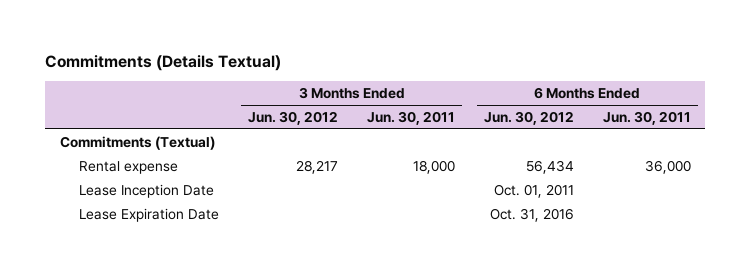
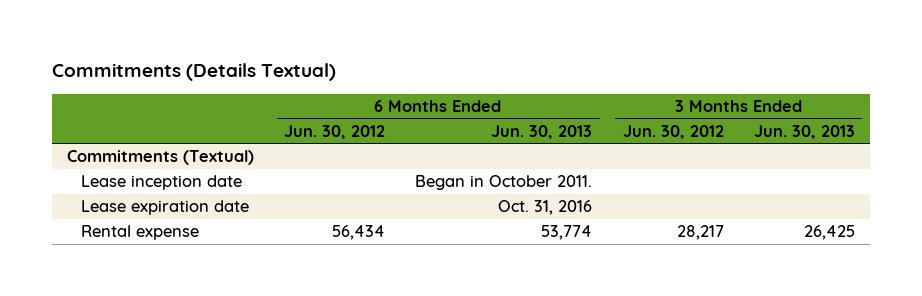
[367,110,456,125] Jun. 30, 2011 -> none
[602,110,691,125] Jun. 30, 2011 -> none
none -> [491,124,593,139] Jun. 30, 2013
none -> [753,124,855,139] Jun. 30, 2013
none -> [81,175,243,191] Lease inception date
none -> [81,200,250,216] Lease expiration date
[79,183,215,198] Lease Inception Date -> none
[79,207,220,222] Lease Expiration Date -> none

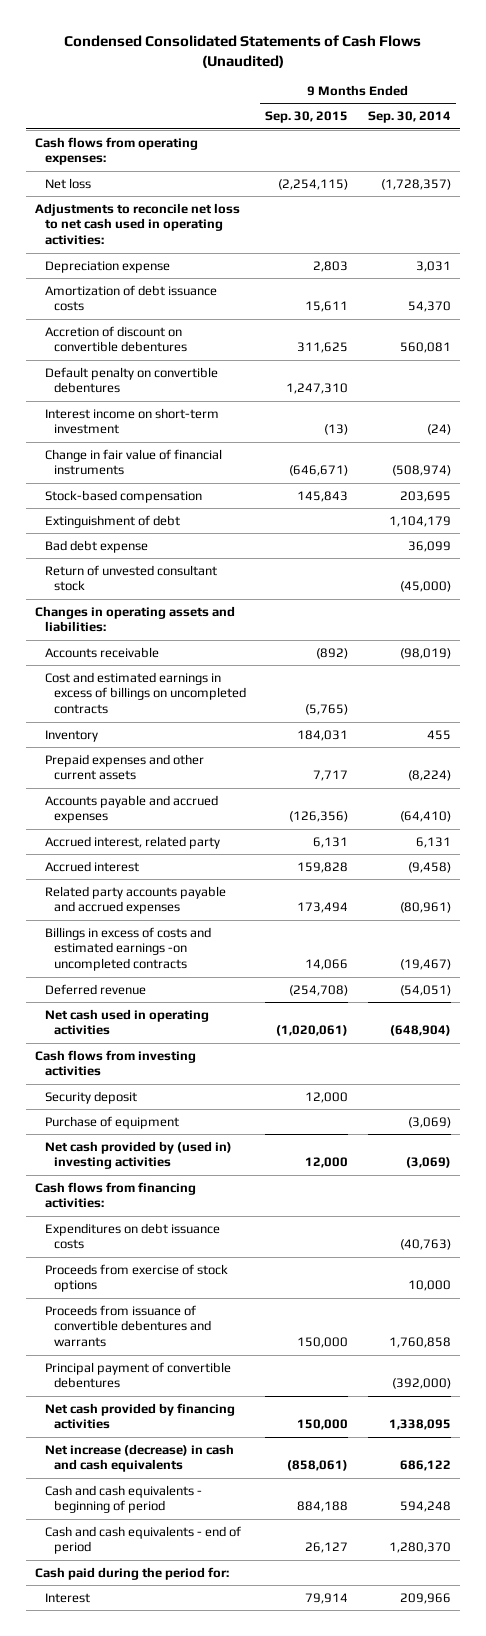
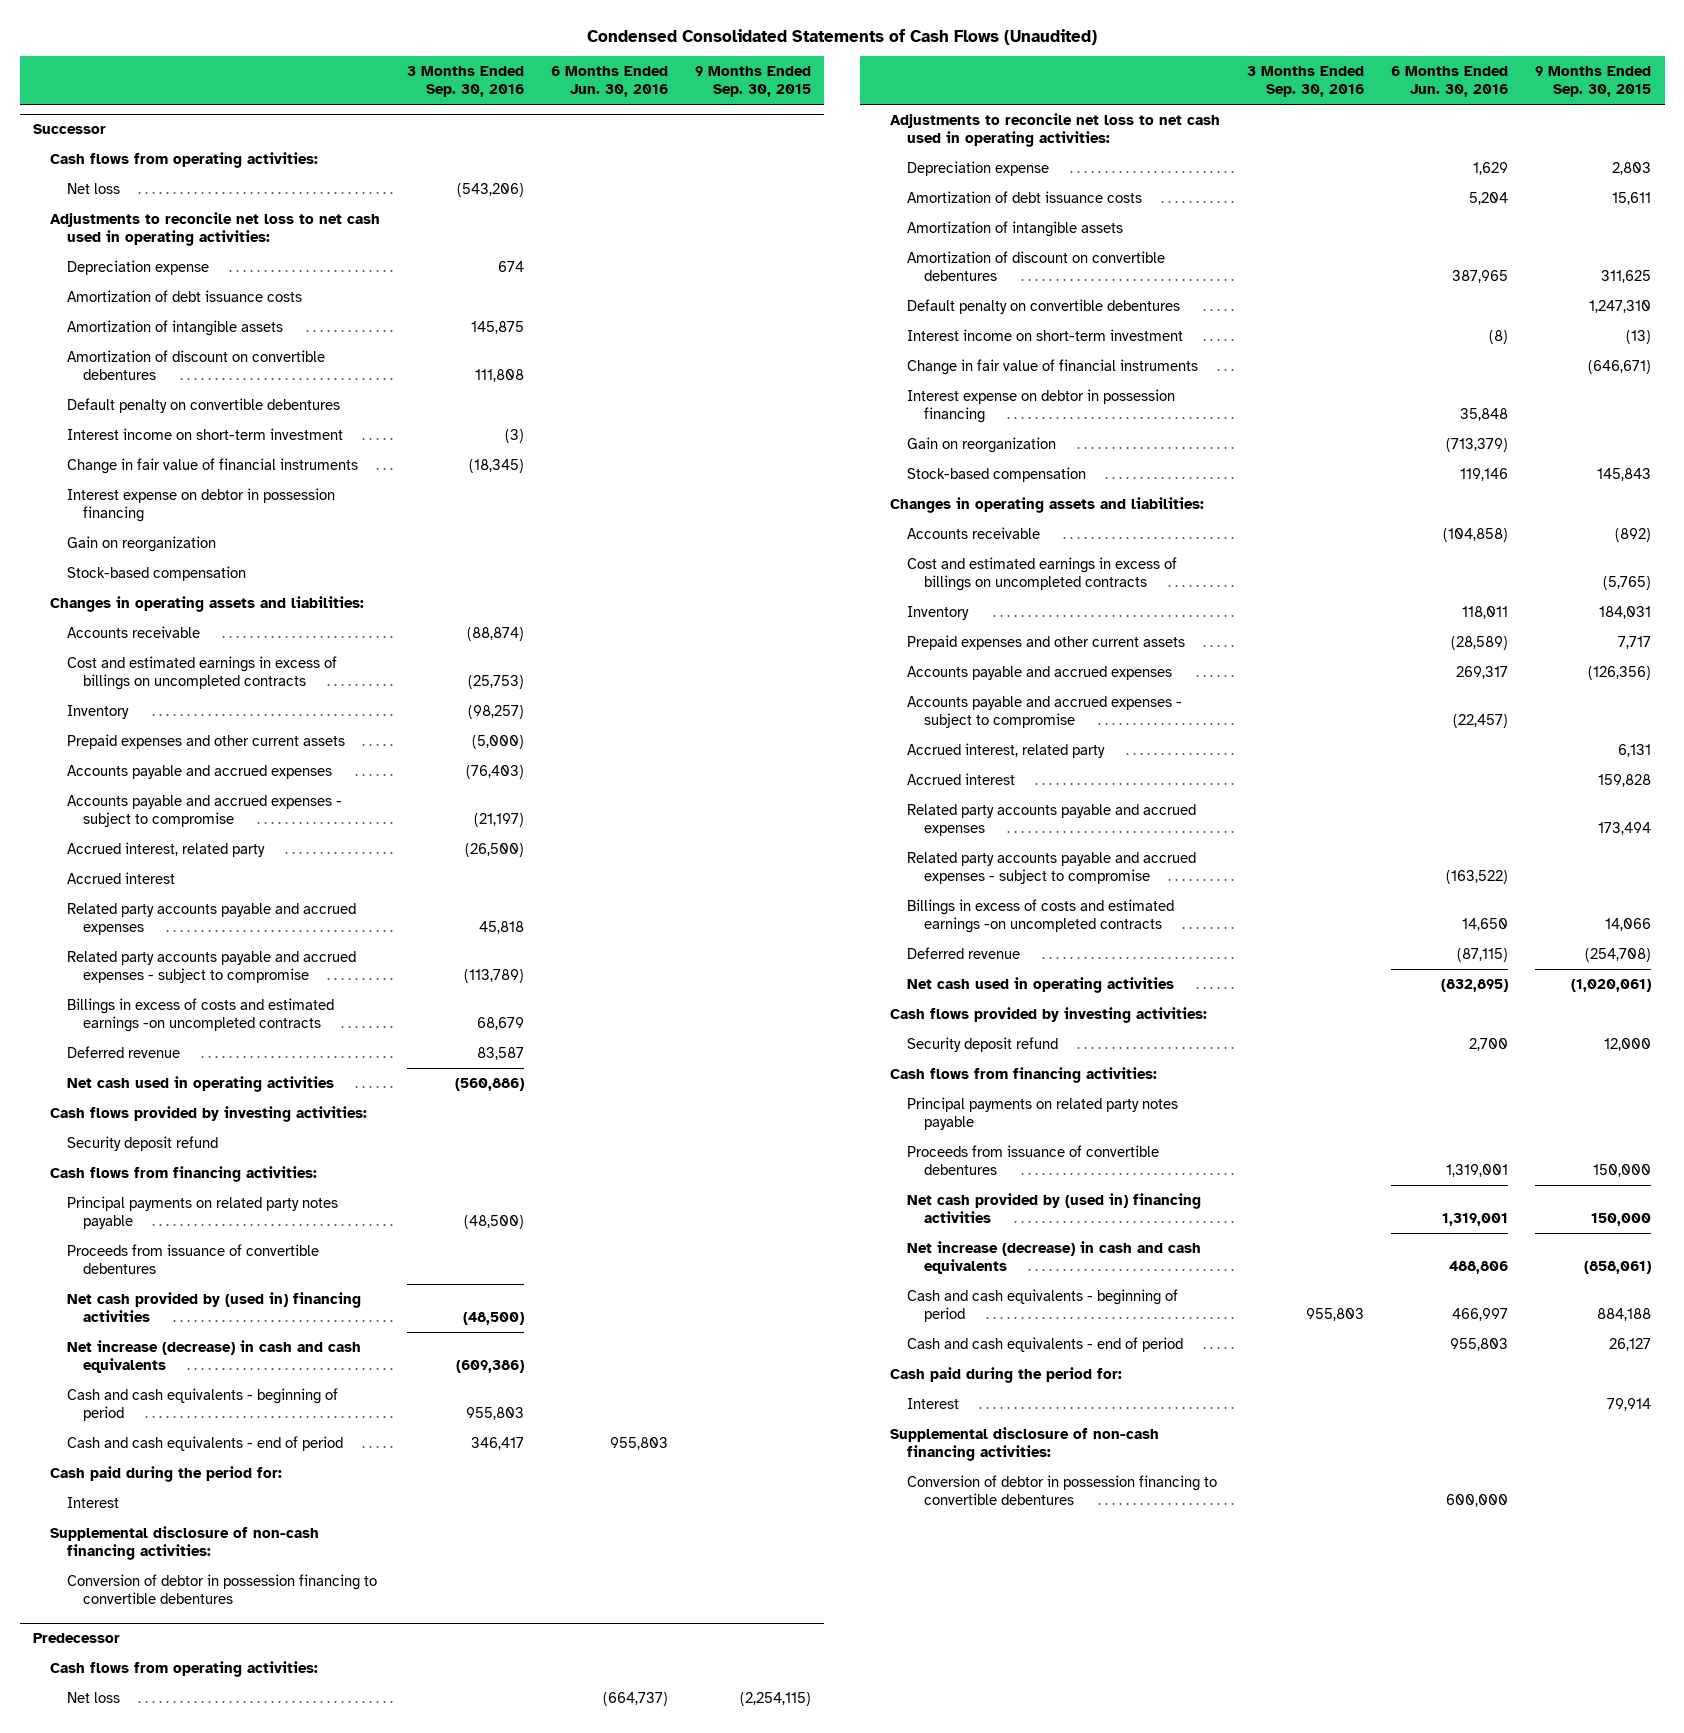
[367,111,451,124] Sep. 30, 2014 -> none
none -> [406,65,524,98] 3 Months Ended Sep. 30, 2016
none -> [550,65,668,98] 6 Months Ended Jun. 30, 2016
none -> [33,123,107,134] Successor
none -> [49,151,318,168] Cash flows from operating activities:
none -> [66,182,120,194] Net loss
none -> [49,211,380,246] Adjustments to reconcile net loss to net cash used in operating activities:
none -> [66,259,209,275] Depreciation expense
none -> [66,289,302,302] Amortization of debt issuance costs
none -> [66,319,283,336] Amortization of intangible assets
none -> [66,349,325,380] Amortization of discount on convertible debentures
none -> [66,397,340,413] Default penalty on convertible debentures
none -> [66,427,343,440] Interest income on short-term investment
none -> [66,457,358,474] Change in fair value of financial instruments
none -> [66,487,335,522] Interest expense on debtor in possession financing
none -> [66,535,216,552] Gain on reorganization
none -> [66,565,246,581] Stock-based compensation
none -> [49,595,364,612] Changes in operating assets and liabilities:
none -> [66,625,200,638] Accounts receivable
none -> [66,655,337,690] Cost and estimated earnings in excess of billings on uncompleted contracts
none -> [66,704,129,719] Inventory
none -> [66,733,345,749] Prepaid expenses and other current assets
none -> [66,764,332,779] Accounts payable and accrued expenses
none -> [66,794,342,827] Accounts payable and accrued expenses - subject to compromise
none -> [66,841,265,857] Accrued interest, related party
none -> [66,871,175,884] Accrued interest
none -> [66,902,356,935] Related party accounts payable and accrued expenses
none -> [66,950,356,983] Related party accounts payable and accrued expenses - subject to compromise
none -> [66,997,334,1032] Billings in excess of costs and estimated earnings -on uncompleted contracts
none -> [66,1045,180,1058] Deferred revenue
none -> [66,1075,334,1092] Net cash used in operating activities
none -> [49,1105,367,1122] Cash flows provided by investing activities:
none -> [66,1135,218,1151] Security deposit refund
none -> [49,1165,317,1182] Cash flows from financing activities:
none -> [66,1195,338,1229] Principal payments on related party notes payable
none -> [66,1243,319,1274] Proceeds from issuance of convertible debentures
none -> [66,1291,361,1322] Net cash provided by (used in) financing activities
none -> [66,1339,361,1373] Net increase (decrease) in cash and cash equivalents
none -> [66,1387,338,1421] Cash and cash equivalents - beginning of period
none -> [66,1435,343,1451] Cash and cash equivalents - end of period
none -> [49,1465,282,1482] Cash paid during the period for:
none -> [66,1496,119,1508] Interest
none -> [49,1525,319,1560] Supplemental disclosure of non-cash financing activities:
none -> [66,1573,377,1604] Conversion of debtor in possession financing to convertible debentures
none -> [33,1632,121,1643] Predecessor
[35,136,199,166] Cash flows from operating expenses: -> [49,1660,318,1677] Cash flows from operating activities:
none -> [907,220,1124,237] Amortization of intangible assets
[44,325,187,353] Accretion of discount on convertible debentures -> [907,250,1166,281] Amortization of discount on convertible debentures
none -> [907,388,1176,423] Interest expense on debtor in possession financing
none -> [907,436,1057,453] Gain on reorganization
[44,514,180,528] Extinguishment of debt -> none
[44,539,148,553] Bad debt expense -> none
[44,564,217,592] Return of unvested consultant stock -> none
none -> [907,695,1183,728] Accounts payable and accrued expenses - subject to compromise
none -> [907,851,1197,884] Related party accounts payable and accrued expenses - subject to compromise
[44,1115,179,1129] Purchase of equipment -> none
[44,1140,232,1170] Net cash provided by (used in) investing activities -> none
[35,1049,197,1077] Cash flows from investing activities -> [890,1006,1208,1023] Cash flows provided by investing activities:
[44,1090,137,1104] Security deposit -> [907,1036,1059,1052] Security deposit refund
[44,1222,220,1250] Expenditures on debt issuance costs -> none
[44,1263,228,1293] Proceeds from exercise of stock options -> none
[44,1361,231,1389] Principal payment of convertible debentures -> none
none -> [907,1096,1179,1130] Principal payments on related party notes payable
[44,1304,211,1348] Proceeds from issuance of convertible debentures and warrants -> [907,1144,1160,1175] Proceeds from issuance of convertible debentures
[44,1402,235,1430] Net cash provided by financing activities -> [907,1192,1202,1223] Net cash provided by (used in) financing activities
none -> [890,1426,1160,1461] Supplemental disclosure of non-cash financing activities:
none -> [907,1474,1218,1505] Conversion of debtor in possession financing to convertible debentures

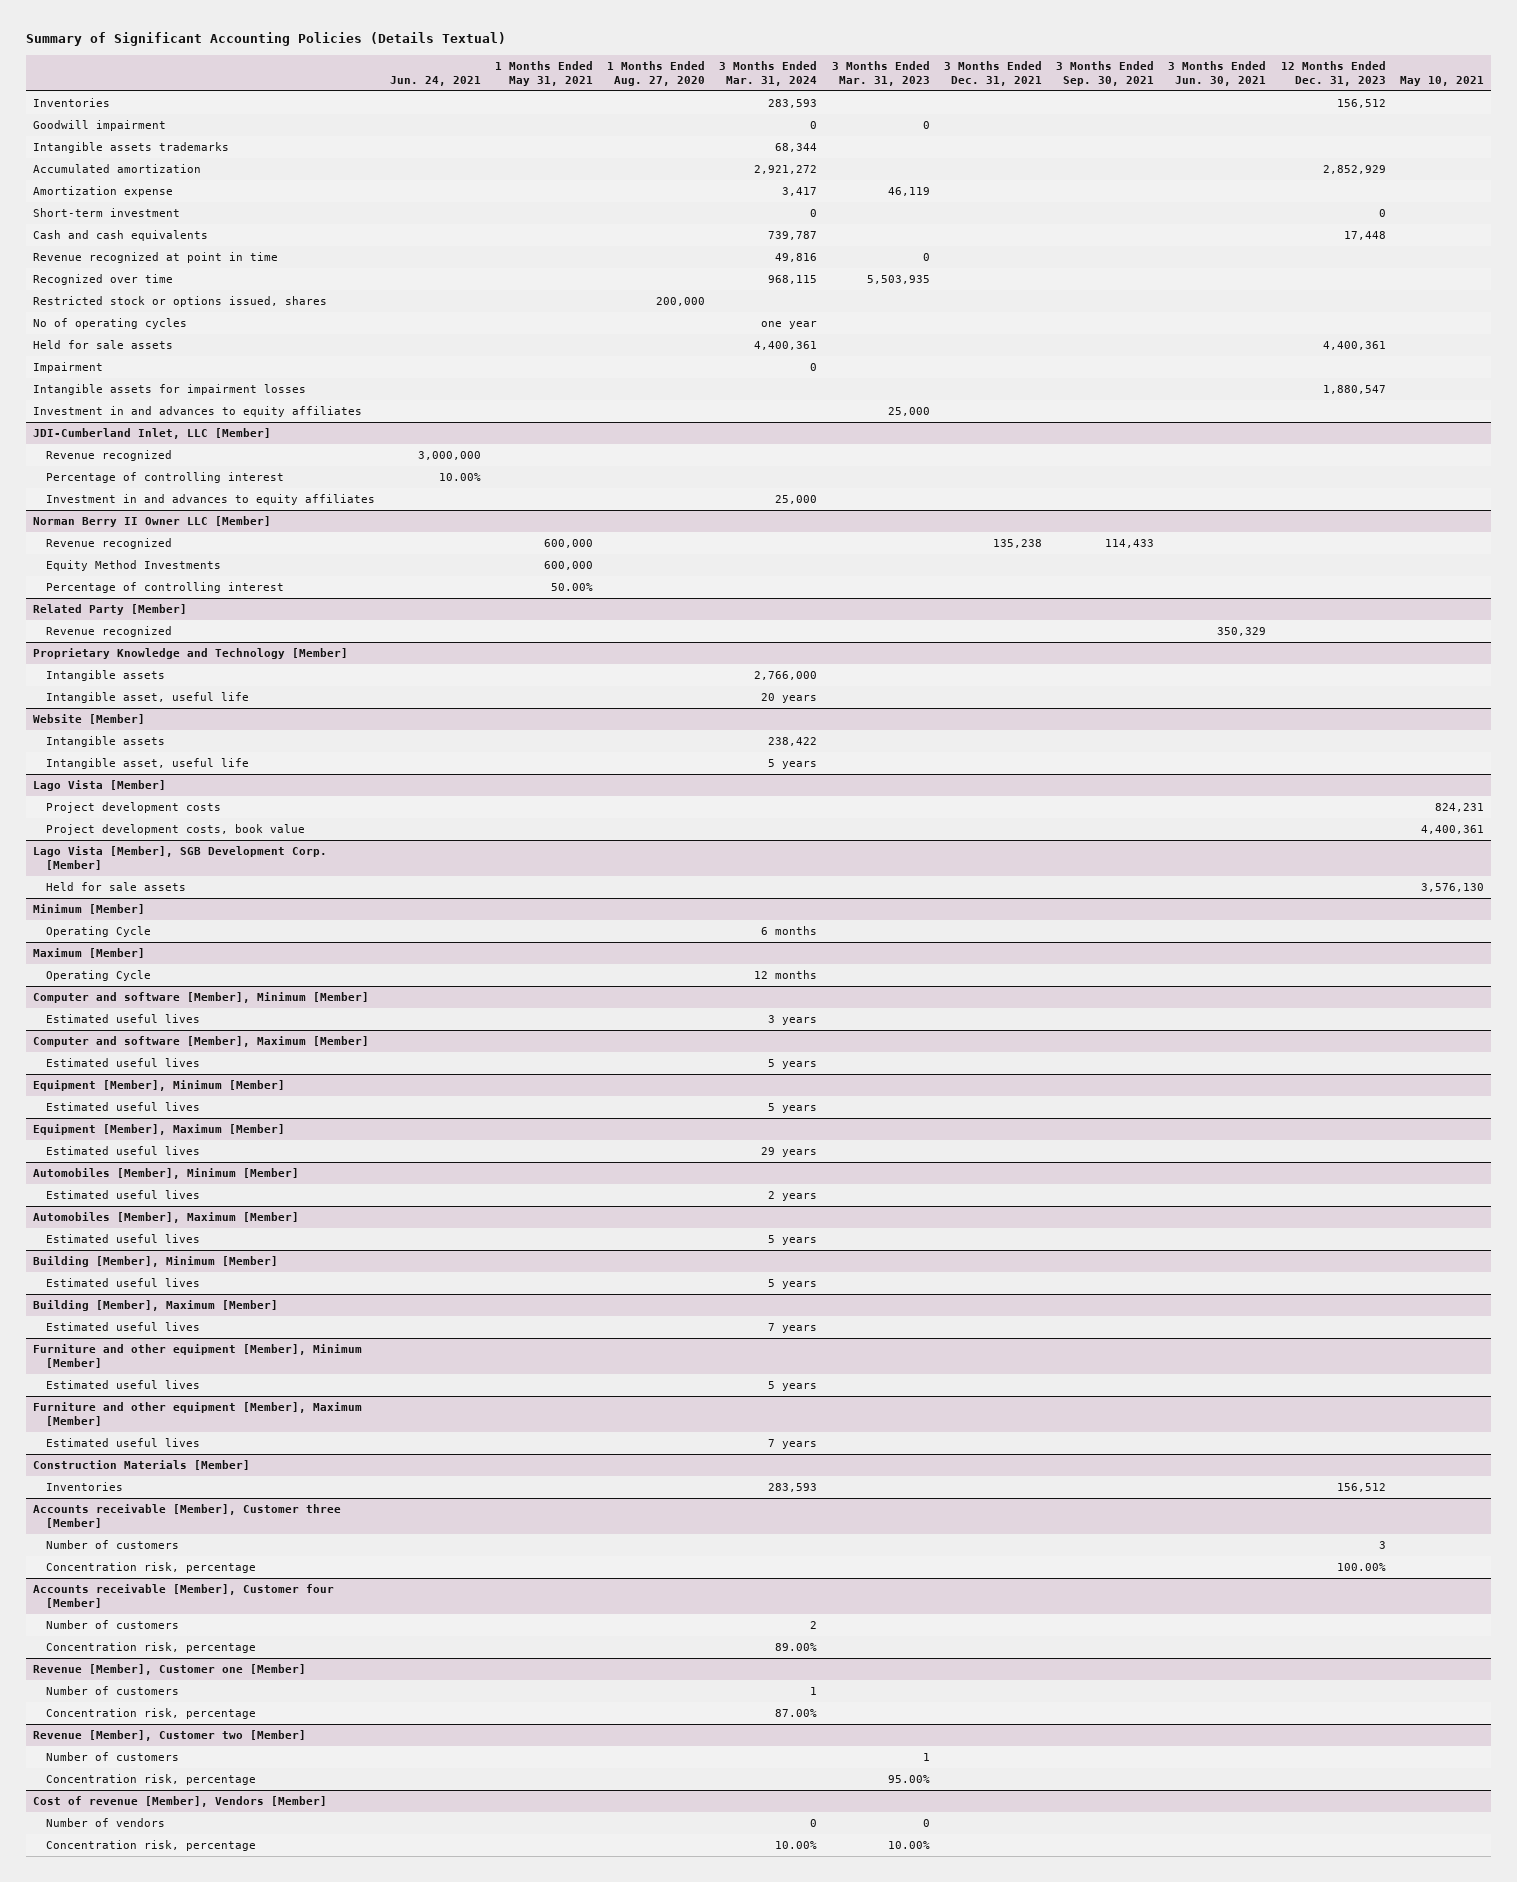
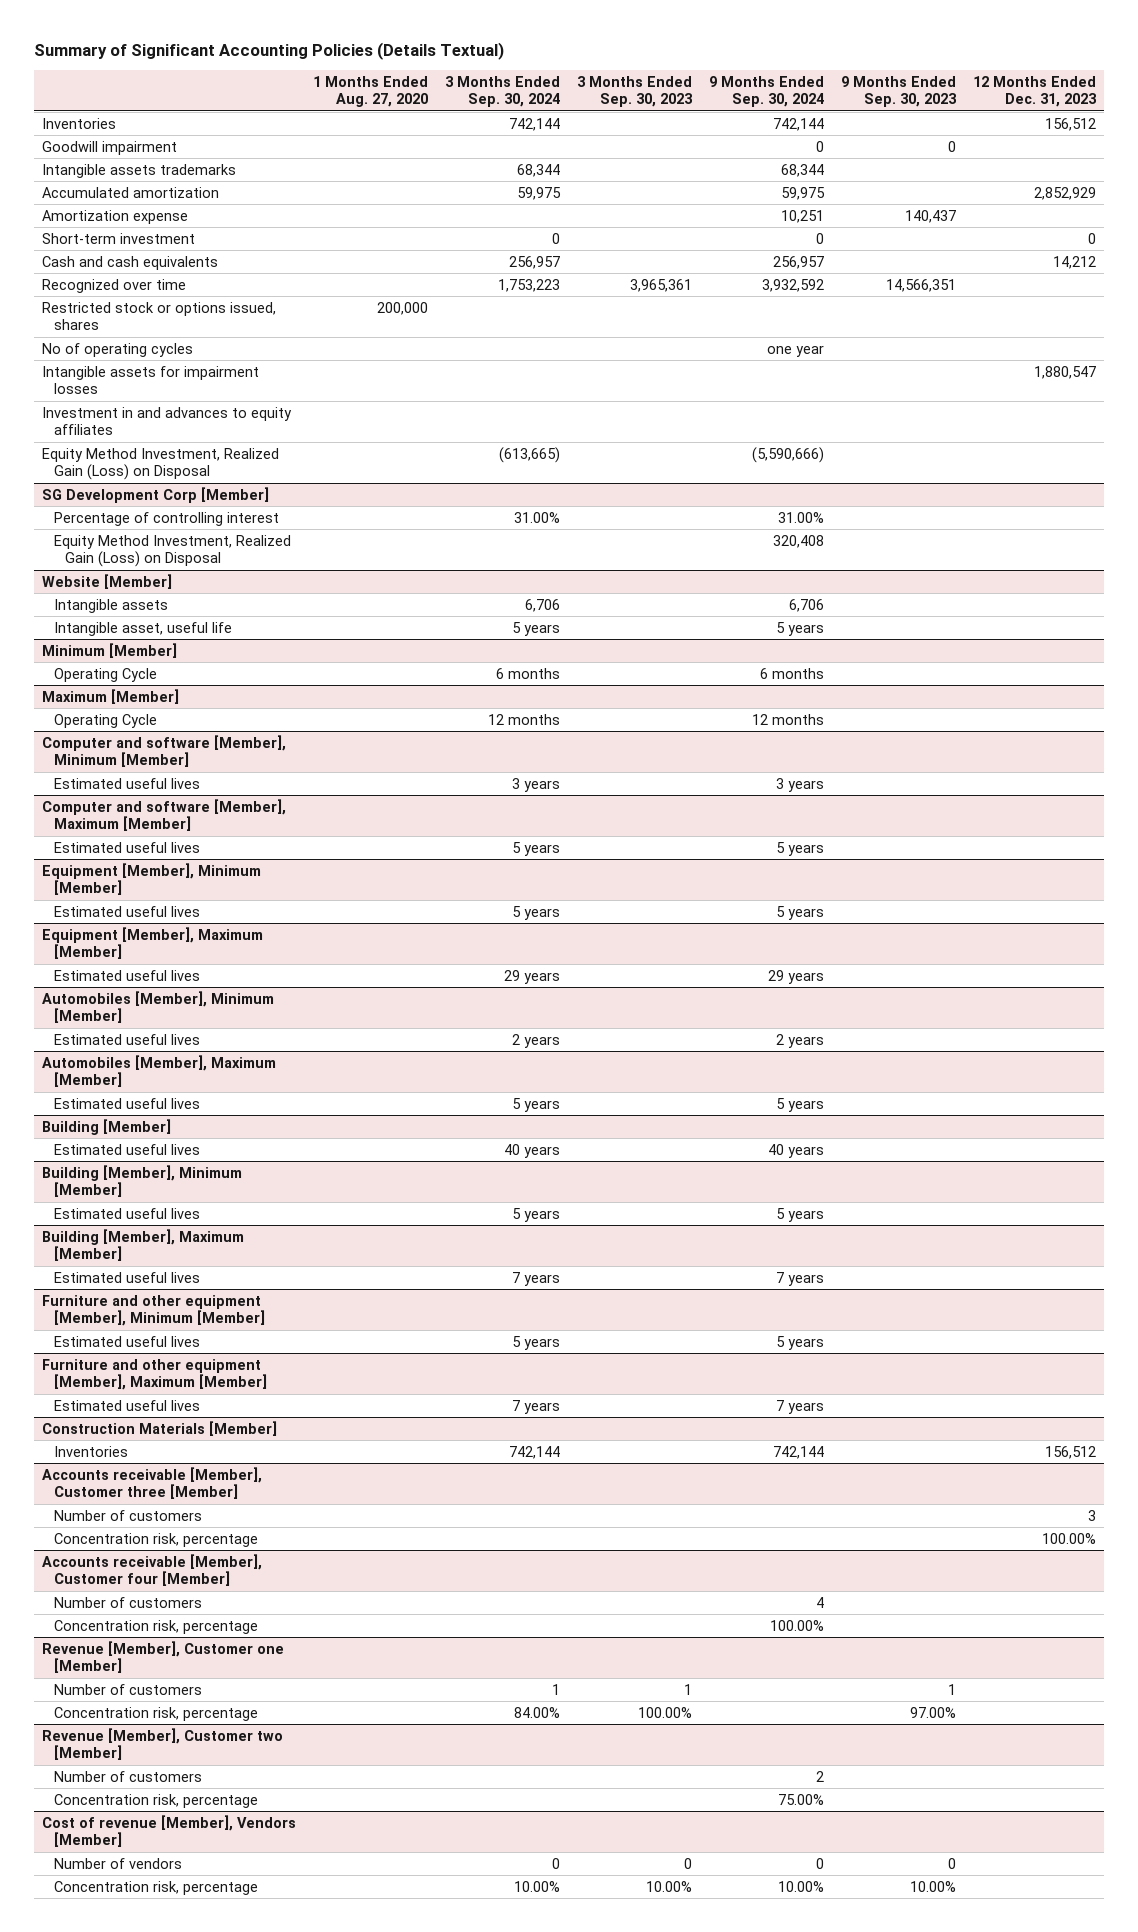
[389,75,481,86] Jun. 24, 2021 -> none
[494,60,593,86] 1 Months Ended May 31, 2021 -> none
[719,60,818,86] 3 Months Ended Mar. 31, 2024 -> none
[831,60,930,86] 3 Months Ended Mar. 31, 2023 -> none
[943,60,1042,86] 3 Months Ended Dec. 31, 2021 -> none
[1056,60,1155,86] 3 Months Ended Sep. 30, 2021 -> none
[1168,60,1267,86] 3 Months Ended Jun. 30, 2021 -> none
[1399,75,1484,86] May 10, 2021 -> none
none -> [445,76,561,108] 3 Months Ended Sep. 30, 2024
none -> [577,76,694,108] 3 Months Ended Sep. 30, 2023
none -> [709,76,825,108] 9 Months Ended Sep. 30, 2024
none -> [841,76,958,108] 9 Months Ended Sep. 30, 2023
[33,252,279,264] Revenue recognized at point in time -> none
[1343,231,1386,241] 17,448 -> [1052,255,1096,269] 14,212
[33,340,174,350] Held for sale assets -> none
[33,362,104,374] Impairment -> none
[33,428,272,440] JDI-Cumberland Inlet, LLC [Member] -> none
[46,450,173,462] Revenue recognized -> none
[46,472,285,484] Percentage of controlling interest -> none
[46,494,376,506] Investment in and advances to equity affiliates -> none
[33,516,272,528] Norman Berry II Owner LLC [Member] -> none
[46,538,173,550] Revenue recognized -> none
[46,560,222,572] Equity Method Investments -> none
[46,582,285,594] Percentage of controlling interest -> none
[33,604,188,616] Related Party [Member] -> none
[46,626,173,638] Revenue recognized -> none
[33,648,349,660] Proprietary Knowledge and Technology [Member] -> none
[46,670,166,682] Intangible assets -> none
[46,692,250,704] Intangible asset, useful life -> none
none -> [42,447,280,481] Equity Method Investment, Realized Gain (Loss) on Disposal
none -> [42,486,270,503] SG Development Corp [Member]
none -> [53,511,279,526] Percentage of controlling interest
none -> [53,534,291,568] Equity Method Investment, Realized Gain (Loss) on Disposal
[33,780,167,792] Lago Vista [Member] -> none
[46,802,222,814] Project development costs -> none
[46,824,306,836] Project development costs, book value -> none
[33,846,328,871] Lago Vista [Member], SGB Development Corp. [Member] -> none
[46,882,187,892] Held for sale assets -> none
none -> [42,1118,172,1135] Building [Member]
none -> [53,1143,200,1155] Estimated useful lives

